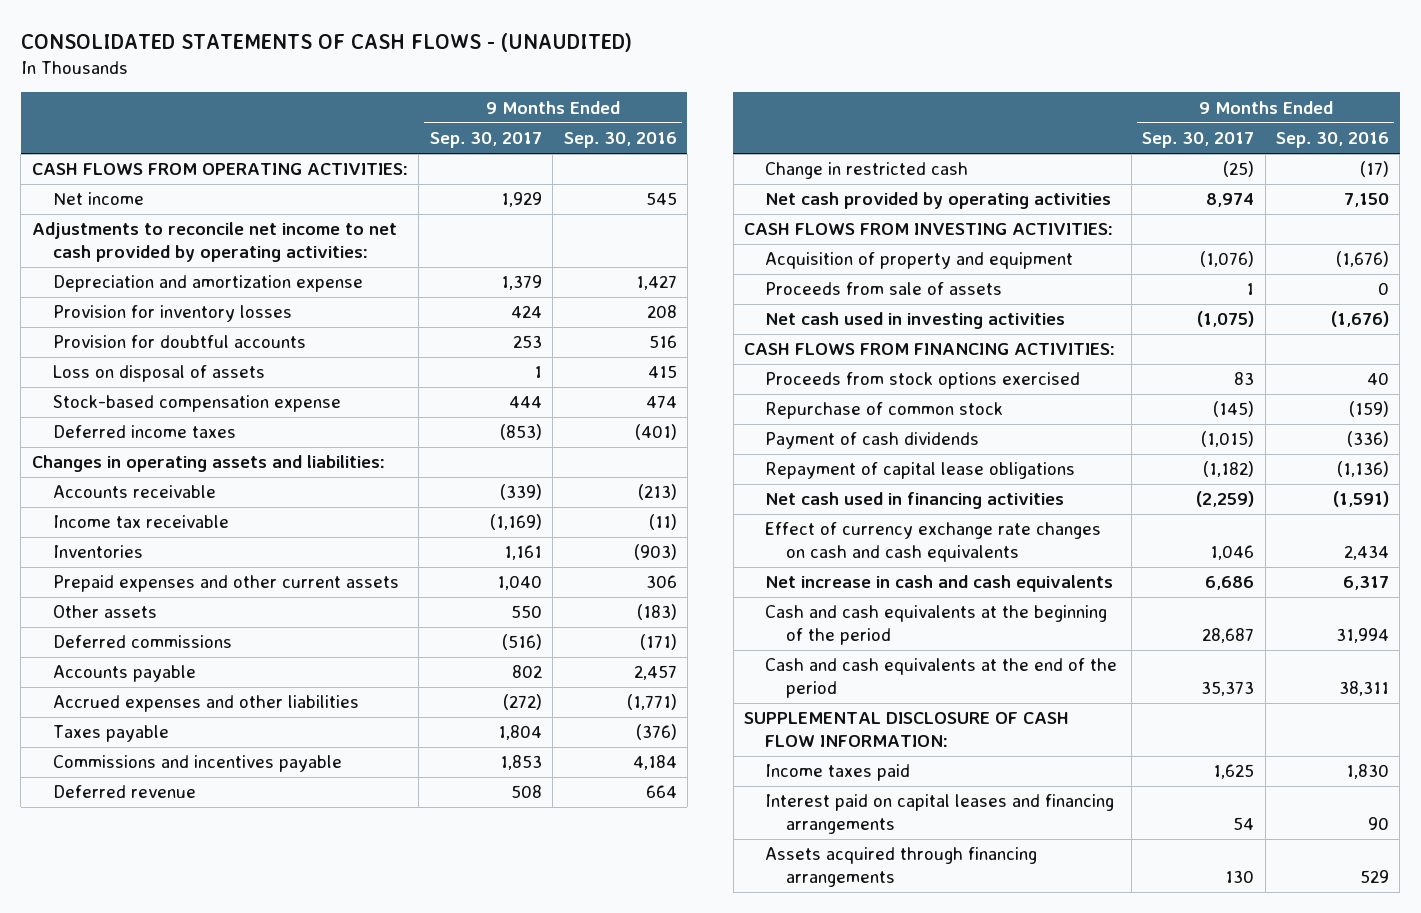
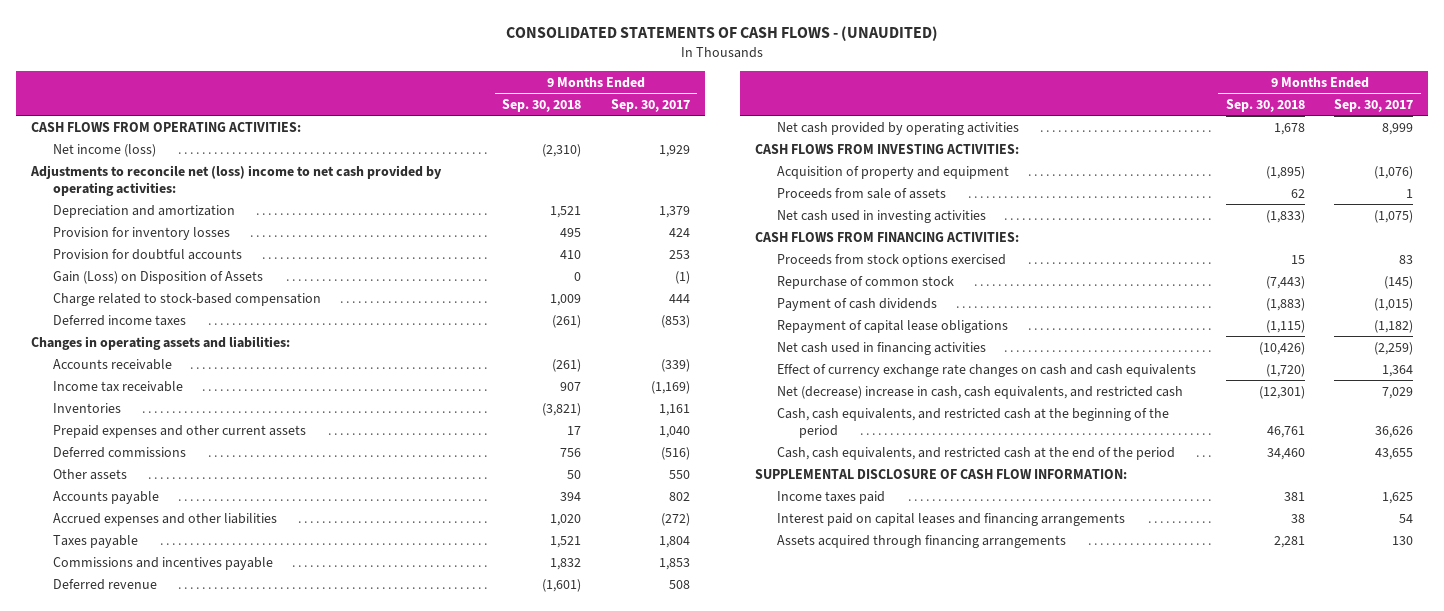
[563,132,677,149] Sep. 30, 2016 -> none
none -> [502,98,582,112] Sep. 30, 2018
[52,192,144,206] Net income -> [53,143,157,157] Net income (loss)
[31,222,397,262] Adjustments to reconcile net income to net cash provided by operating activities: -> [30,164,443,196] Adjustments to reconcile net (loss) income to net cash provided by operating activities:
[52,275,363,293] Depreciation and amortization expense -> [53,204,236,218] Depreciation and amortization
[52,365,265,383] Loss on disposal of assets -> [53,270,264,284] Gain (Loss) on Disposition of Assets
[533,366,542,379] 1 -> [674,270,690,284] (1)
[52,395,341,413] Stock-based compensation expense -> [53,292,322,306] Charge related to stock-based compensation
[52,605,157,619] Other assets -> [53,468,128,480] Other assets
[765,162,969,180] Change in restricted cash -> none
[1206,193,1255,208] 8,974 -> [1382,122,1414,135] 8,999
[1210,544,1255,560] 1,046 -> [1382,364,1414,377] 1,364
[765,575,1114,593] Net increase in cash and cash equivalents -> [776,385,1183,399] Net (decrease) increase in cash, cash equivalents, and restricted cash
[1205,576,1255,591] 6,686 -> [1382,386,1414,399] 7,029
[765,605,1108,645] Cash and cash equivalents at the beginning of the period -> [776,407,1169,438] Cash, cash equivalents, and restricted cash at the beginning of the period
[1202,627,1255,643] 28,687 -> [1375,425,1414,438] 36,626
[765,658,1118,698] Cash and cash equivalents at the end of the period -> [776,446,1175,460] Cash, cash equivalents, and restricted cash at the end of the period
[1201,680,1255,696] 35,373 -> [1375,447,1414,460] 43,655

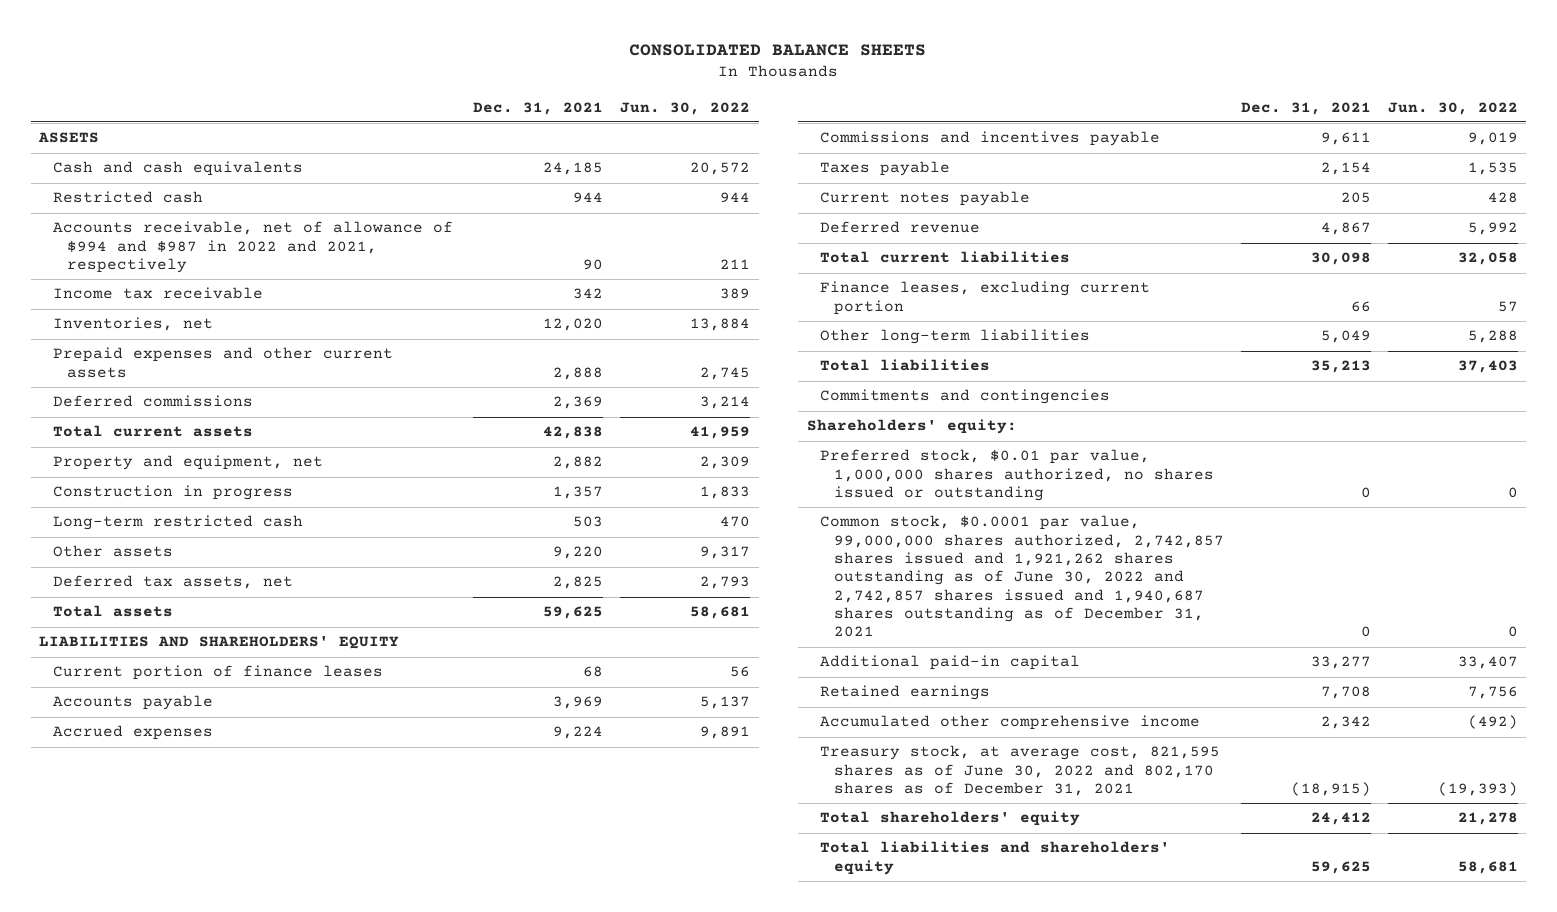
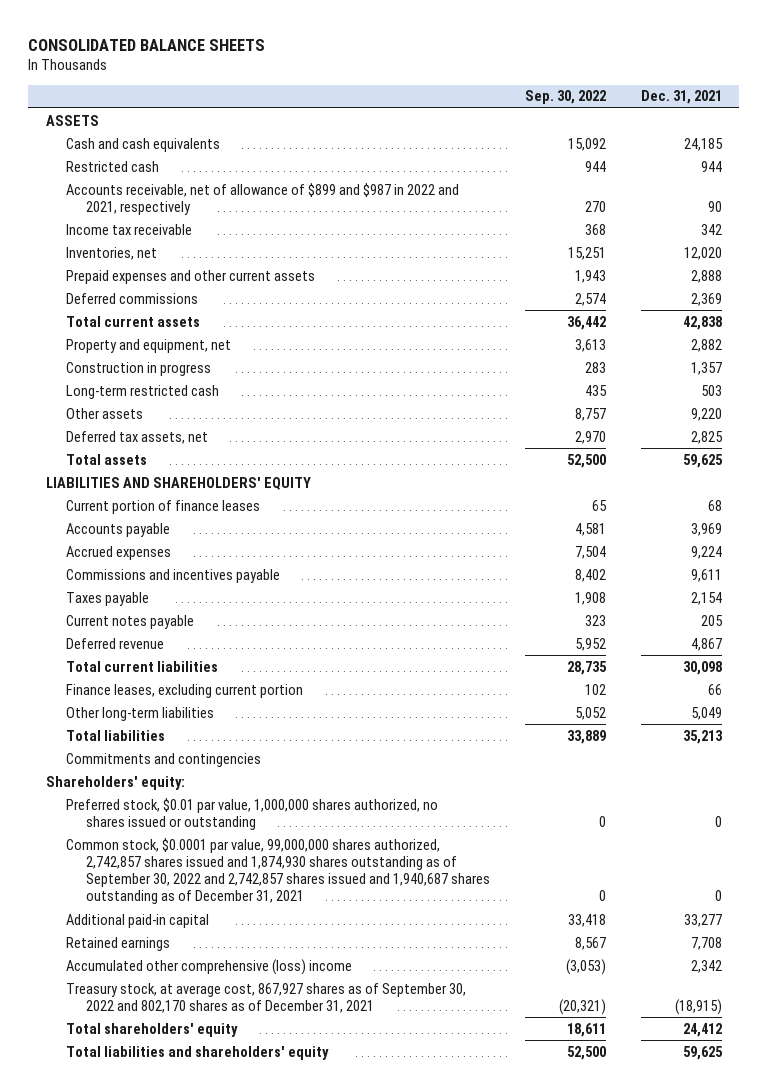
[620,101,751,115] Jun. 30, 2022 -> none
none -> [525,90,607,105] Sep. 30, 2022
[52,221,453,274] Accounts receivable, net of allowance of $994 and $987 in 2022 and 2021, respectively -> [65,182,459,215] Accounts receivable, net of allowance of $899 and $987 in 2022 and 2021, respectively
[820,515,1225,638] Common stock, $0.0001 par value, 99,000,000 shares authorized, 2,742,857 shares issued and 1,921,262 shares outstanding as of June 30, 2022 and 2,742,857 shares issued and 1,940,687 shares outstanding as of December 31, 2021 -> [65,837,491,905] Common stock, $0.0001 par value, 99,000,000 shares authorized, 2,742,857 shares issued and 1,874,930 shares outstanding as of September 30, 2022 and 2,742,857 shares issued and 1,940,687 shares outstanding as of December 31, 2021
[820,715,1201,731] Accumulated other comprehensive income -> [65,958,352,975] Accumulated other comprehensive (loss) income
[820,745,1221,797] Treasury stock, at average cost, 821,595 shares as of June 30, 2022 and 802,170 shares as of December 31, 2021 -> [65,982,466,1013] Treasury stock, at average cost, 867,927 shares as of September 30, 2022 and 802,170 shares as of December 31, 2021

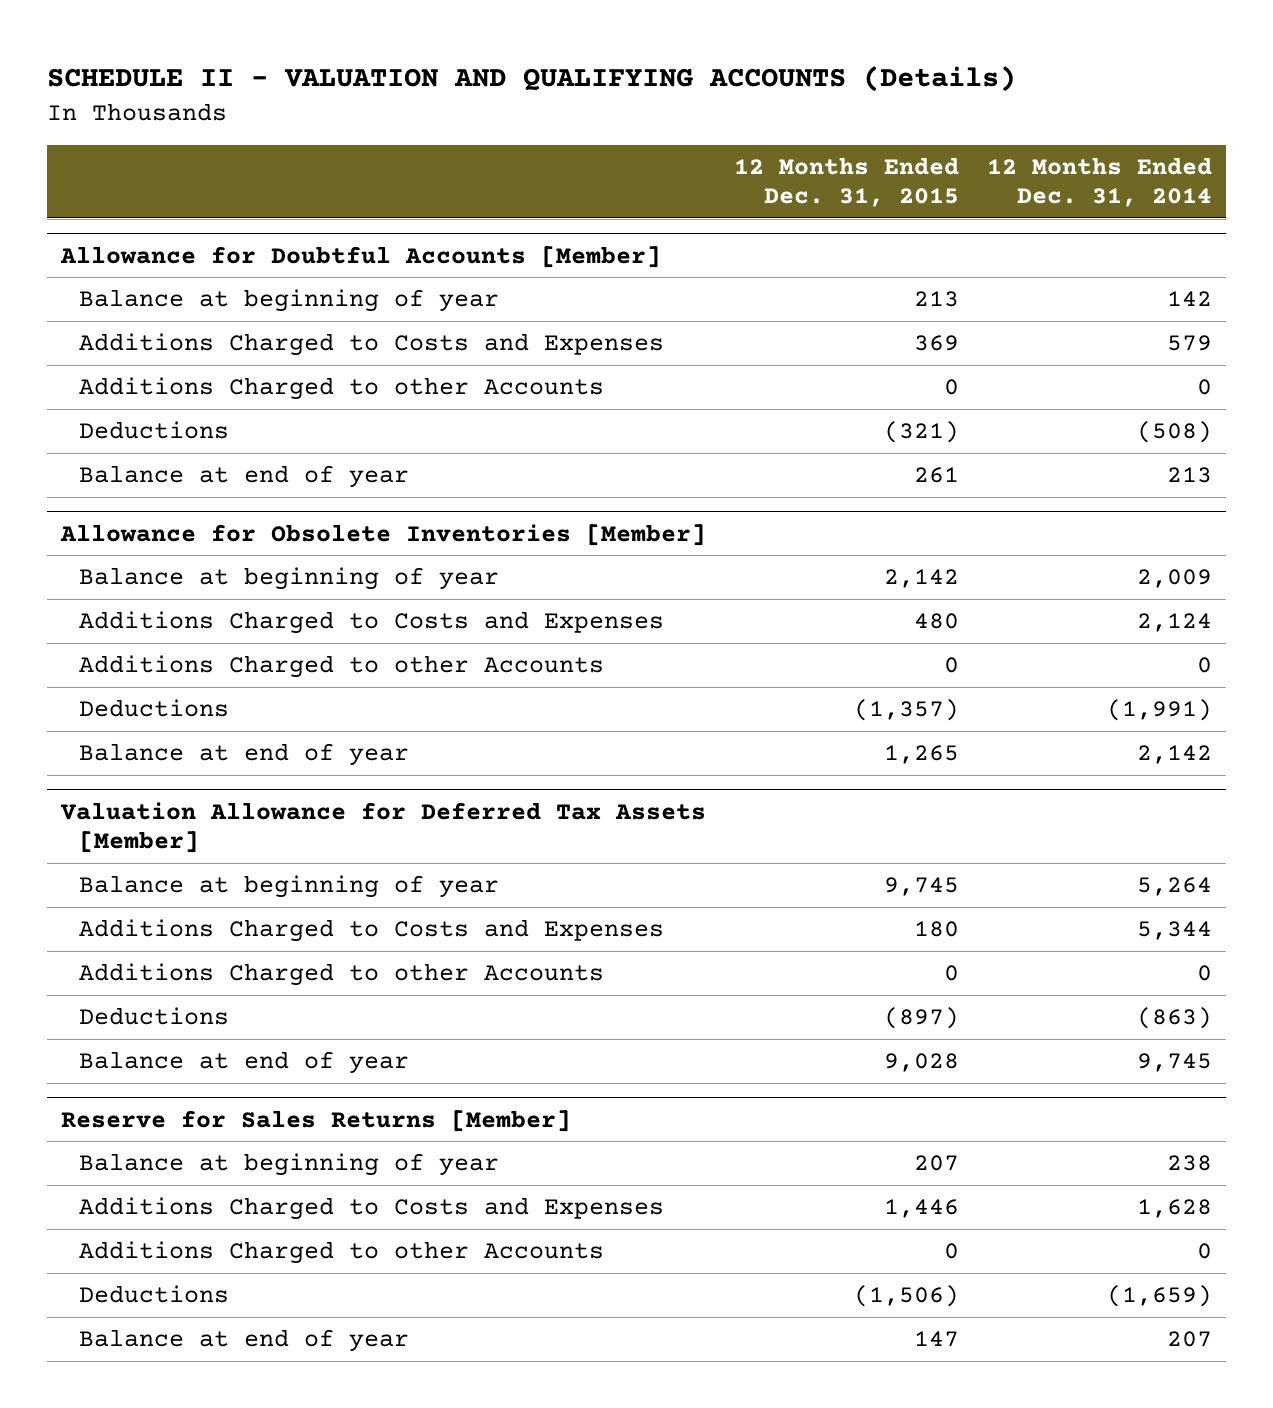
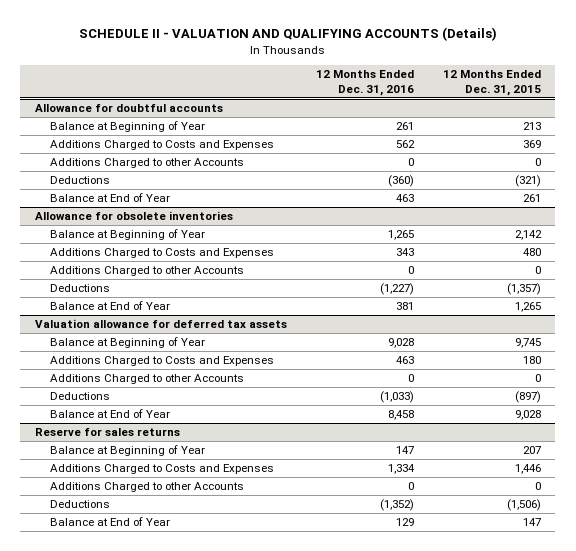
[987,157,1213,208] 12 Months Ended Dec. 31, 2014 -> none
none -> [315,70,414,96] 12 Months Ended Dec. 31, 2016
[60,245,662,268] Allowance for Doubtful Accounts [Member] -> [34,104,223,113] Allowance for doubtful accounts
[78,289,499,313] Balance at beginning of year -> [49,121,205,133] Balance at Beginning of Year
[78,465,409,489] Balance at end of year -> [49,193,170,203] Balance at End of Year
[60,523,707,546] Allowance for Obsolete Inventories [Member] -> [34,211,233,221] Allowance for obsolete inventories
[78,567,499,591] Balance at beginning of year -> [49,229,205,241] Balance at Beginning of Year
[78,743,409,767] Balance at end of year -> [49,301,170,311] Balance at End of Year
[60,801,707,854] Valuation Allowance for Deferred Tax Assets [Member] -> [34,319,287,329] Valuation allowance for deferred tax assets
[78,875,499,899] Balance at beginning of year -> [49,337,205,349] Balance at Beginning of Year
[78,1051,409,1075] Balance at end of year -> [49,409,170,419] Balance at End of Year
[61,1109,572,1132] Reserve for Sales Returns [Member] -> [34,428,180,437] Reserve for sales returns
[78,1153,499,1177] Balance at beginning of year -> [49,445,205,457] Balance at Beginning of Year
[78,1329,409,1353] Balance at end of year -> [49,517,170,527] Balance at End of Year

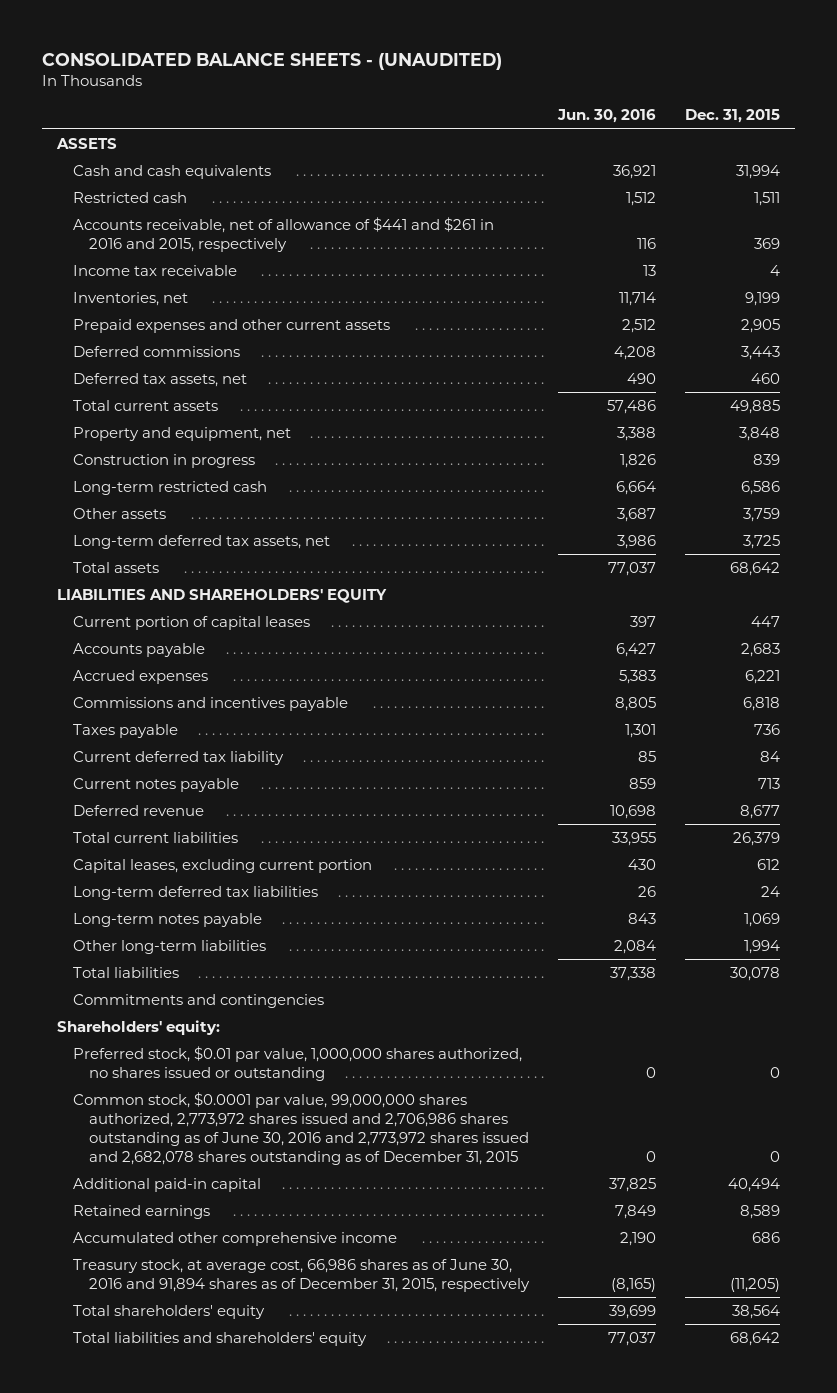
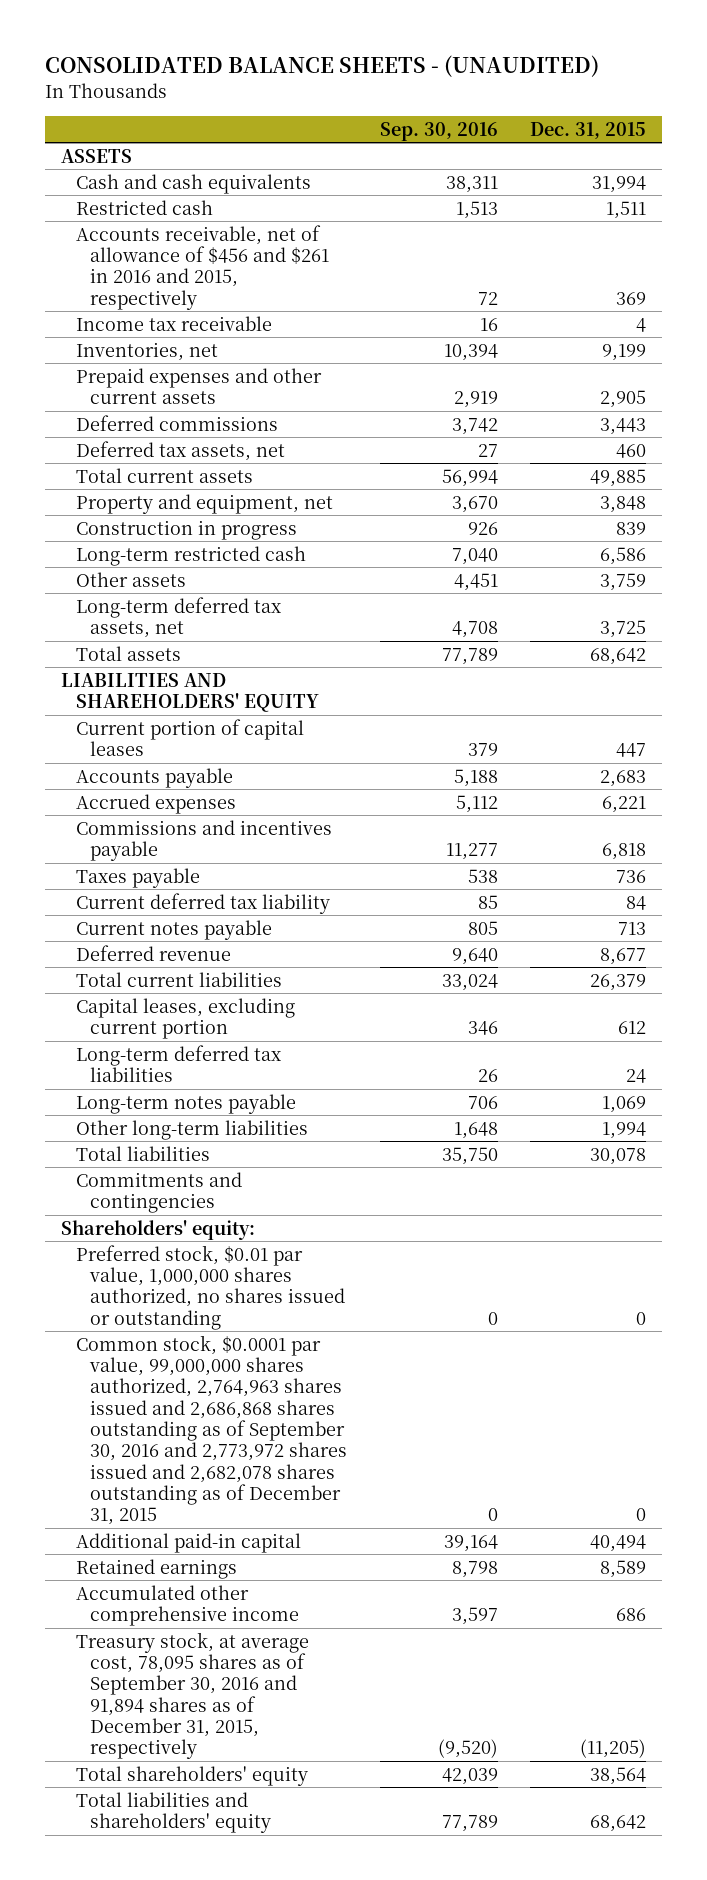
[557,109,657,124] Jun. 30, 2016 -> none
none -> [379,121,498,141] Sep. 30, 2016
[73,216,495,252] Accounts receivable, net of allowance of $441 and $261 in 2016 and 2015, respectively -> [75,224,330,310] Accounts receivable, net of allowance of $456 and $261 in 2016 and 2015, respectively
[73,1091,530,1166] Common stock, $0.0001 par value, 99,000,000 shares authorized, 2,773,972 shares issued and 2,706,986 shares outstanding as of June 30, 2016 and 2,773,972 shares issued and 2,682,078 shares outstanding as of December 31, 2015 -> [75,1334,348,1526] Common stock, $0.0001 par value, 99,000,000 shares authorized, 2,764,963 shares issued and 2,686,868 shares outstanding as of September 30, 2016 and 2,773,972 shares issued and 2,682,078 shares outstanding as of December 31, 2015
[73,1258,531,1292] Treasury stock, at average cost, 66,986 shares as of June 30, 2016 and 91,894 shares as of December 31, 2015, respectively -> [75,1631,309,1760] Treasury stock, at average cost, 78,095 shares as of September 30, 2016 and 91,894 shares as of December 31, 2015, respectively

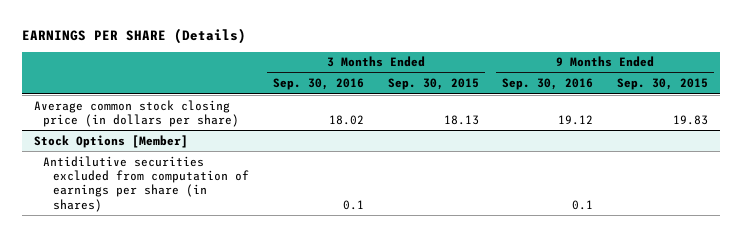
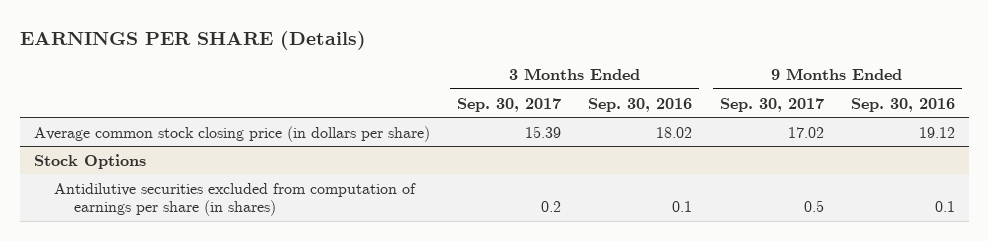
[387,78,479,91] Sep. 30, 2015 -> none
[617,78,709,91] Sep. 30, 2015 -> none
none -> [456,97,561,112] Sep. 30, 2017
none -> [719,97,824,112] Sep. 30, 2017
[33,134,188,148] Stock Options [Member] -> [33,153,146,169] Stock Options

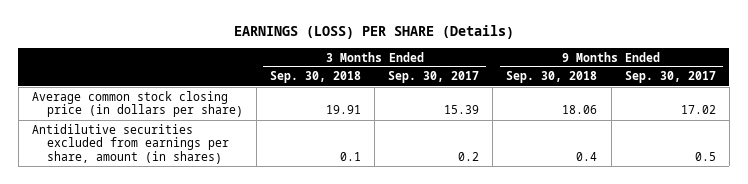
[19,30,366,50] EARNINGS PER SHARE (Details) -> [233,25,514,40] EARNINGS (LOSS) PER SHARE (Details)
[588,97,693,112] Sep. 30, 2016 -> none
[850,97,955,112] Sep. 30, 2016 -> none
none -> [269,71,361,84] Sep. 30, 2018
none -> [506,71,598,84] Sep. 30, 2018
[33,153,146,169] Stock Options -> none
[53,182,416,217] Antidilutive securities excluded from computation of earnings per share (in shares) -> [32,123,229,165] Antidilutive securities excluded from earnings per share, amount (in shares)

